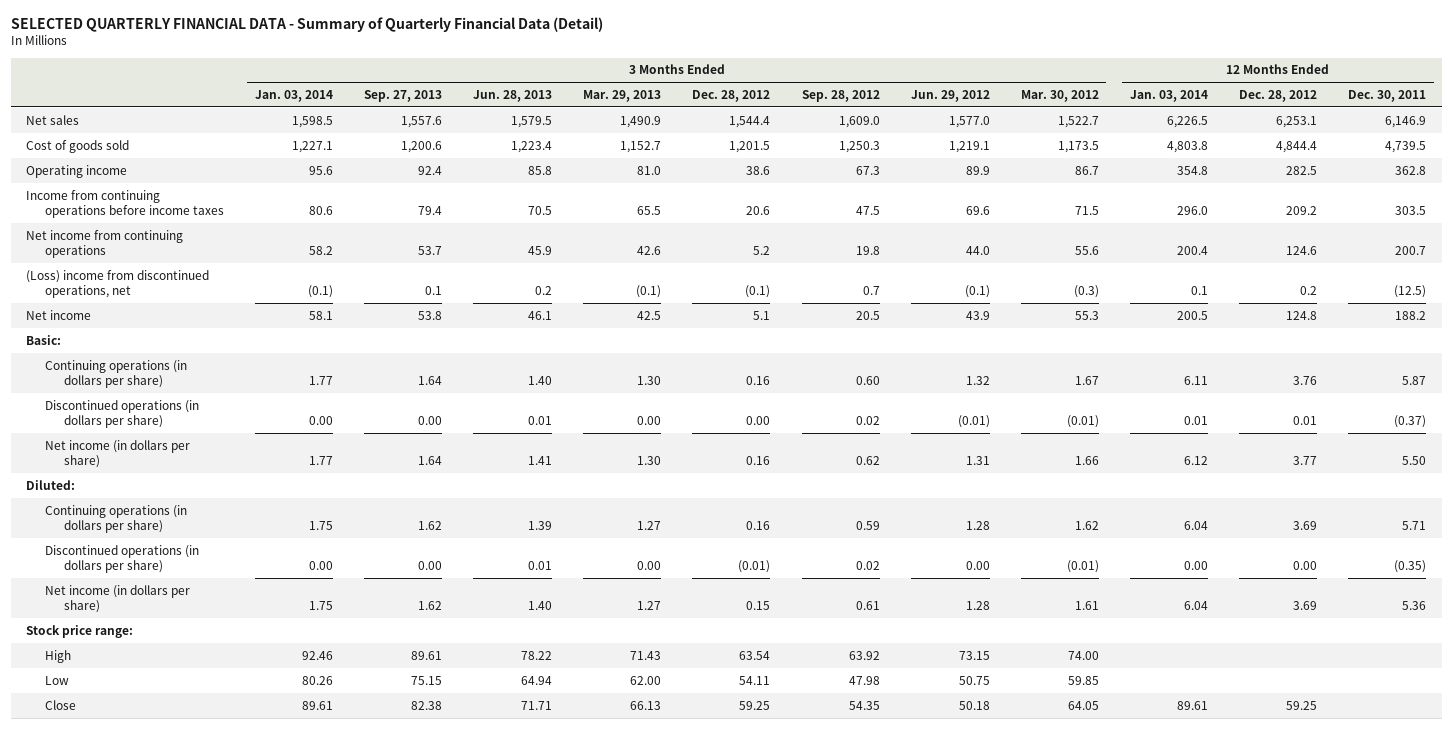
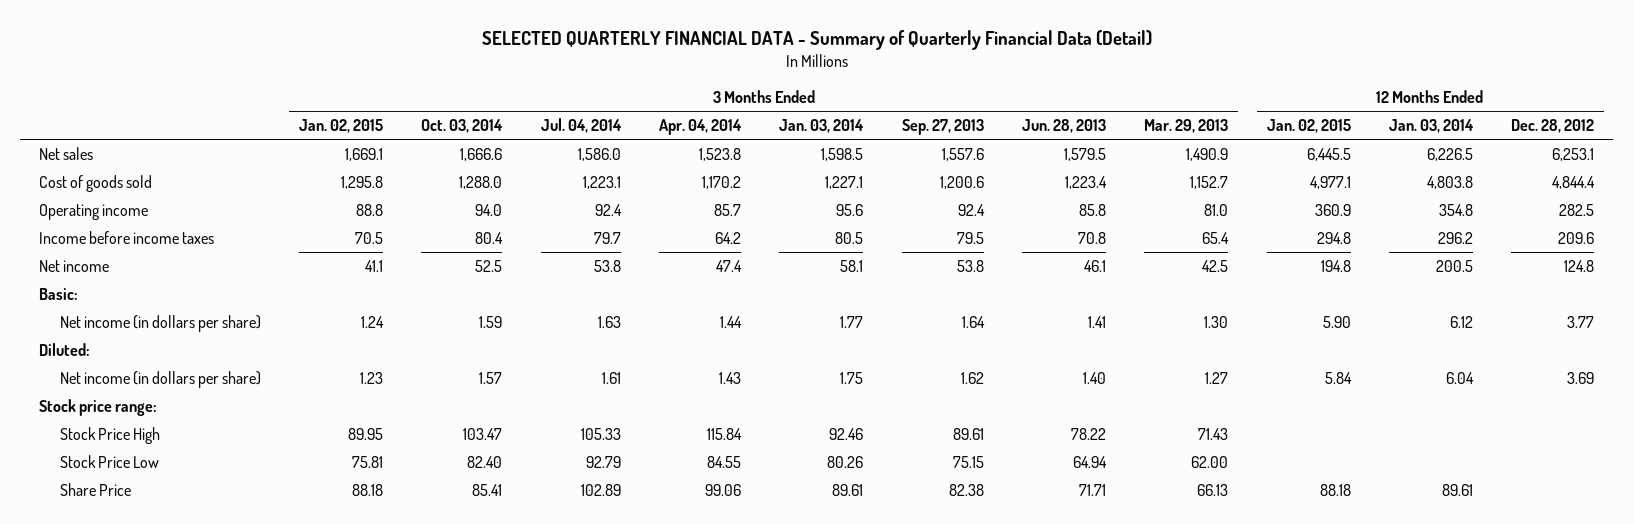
[692,89,771,102] Dec. 28, 2012 -> none
[801,89,880,102] Sep. 28, 2012 -> none
[910,89,990,102] Jun. 29, 2012 -> none
[1020,89,1099,102] Mar. 30, 2012 -> none
[1347,89,1426,102] Dec. 30, 2011 -> none
none -> [299,119,384,134] Jan. 02, 2015
none -> [421,119,504,134] Oct. 03, 2014
none -> [540,118,622,134] Jul. 04, 2014
none -> [658,119,742,136] Apr. 04, 2014
none -> [1266,119,1351,134] Jan. 02, 2015
[26,229,184,259] Net income from continuing operations -> none
[26,269,210,299] (Loss) income from discontinued operations, net -> none
[26,189,224,219] Income from continuing operations before income taxes -> [39,230,215,244] Income before income taxes
[309,206,334,216] 80.6 -> [835,231,864,244] 80.5
[418,206,443,216] 79.4 -> [956,231,984,244] 79.5
[528,206,553,216] 70.5 -> [1077,231,1106,244] 70.8
[637,206,662,216] 65.5 -> [1202,231,1230,244] 65.4
[1176,206,1208,216] 296.0 -> [1437,231,1473,244] 296.2
[1285,206,1317,216] 209.2 -> [1558,231,1595,244] 209.6
[44,359,187,389] Continuing operations (in dollars per share) -> none
[44,399,199,429] Discontinued operations (in dollars per share) -> none
[44,504,187,534] Continuing operations (in dollars per share) -> none
[44,544,199,574] Discontinued operations (in dollars per share) -> none
[44,699,76,710] Close -> none
[44,649,71,663] High -> [59,426,160,444] Stock Price High
[44,675,69,685] Low -> [59,454,159,468] Stock Price Low
none -> [59,482,131,496] Share Price

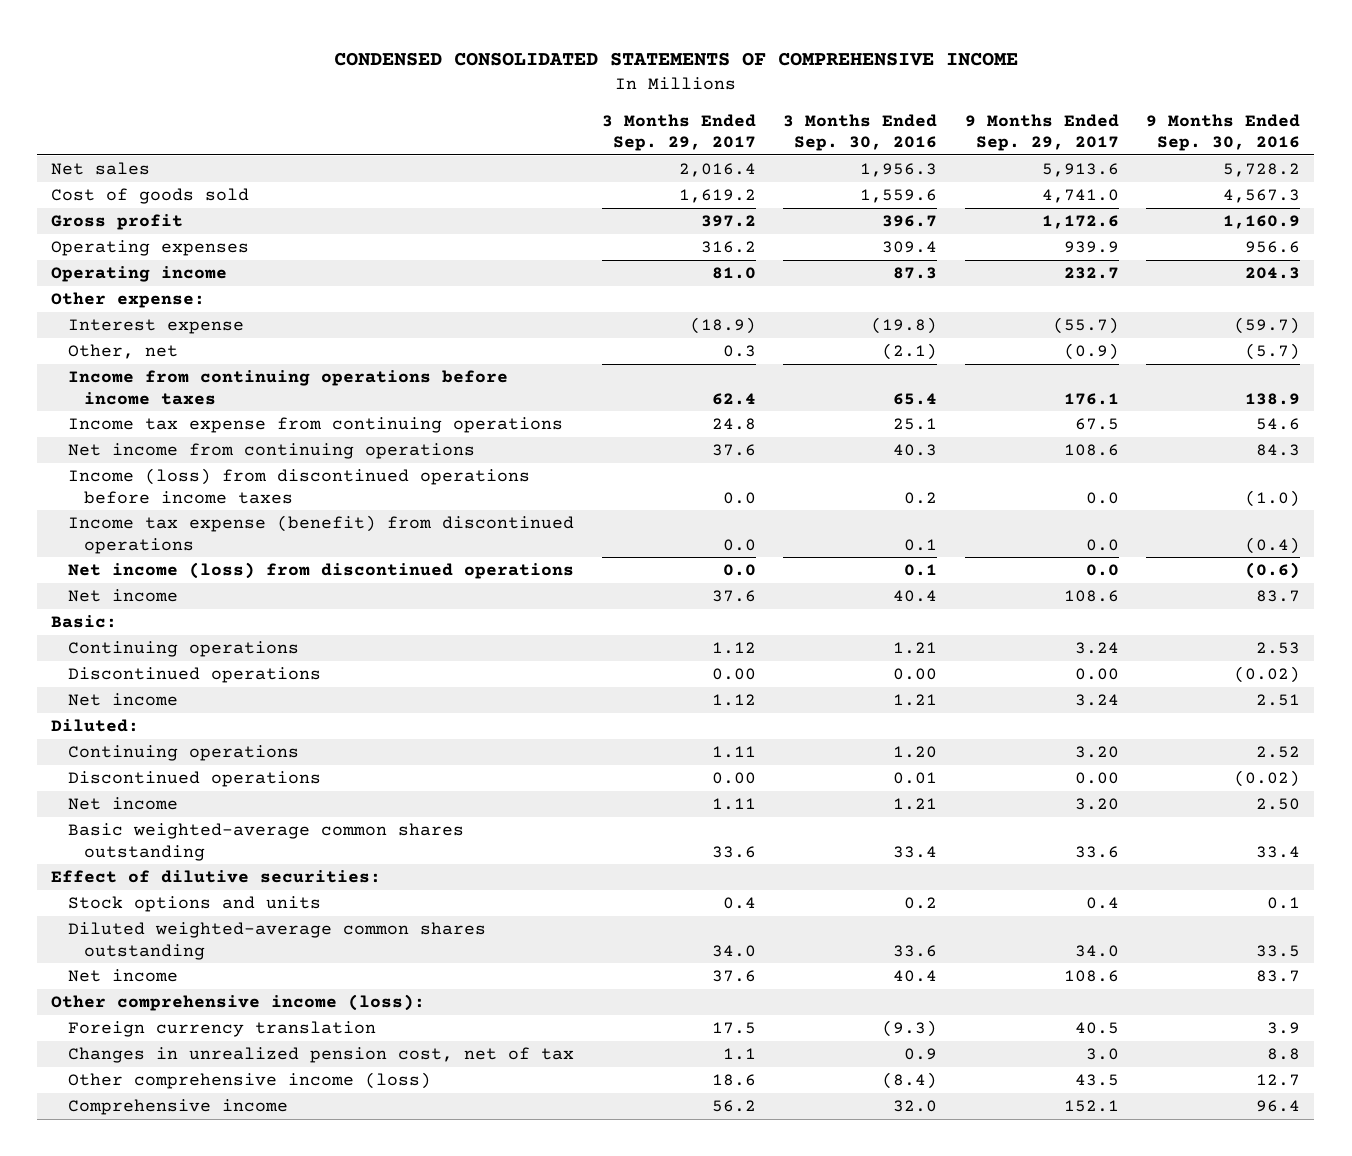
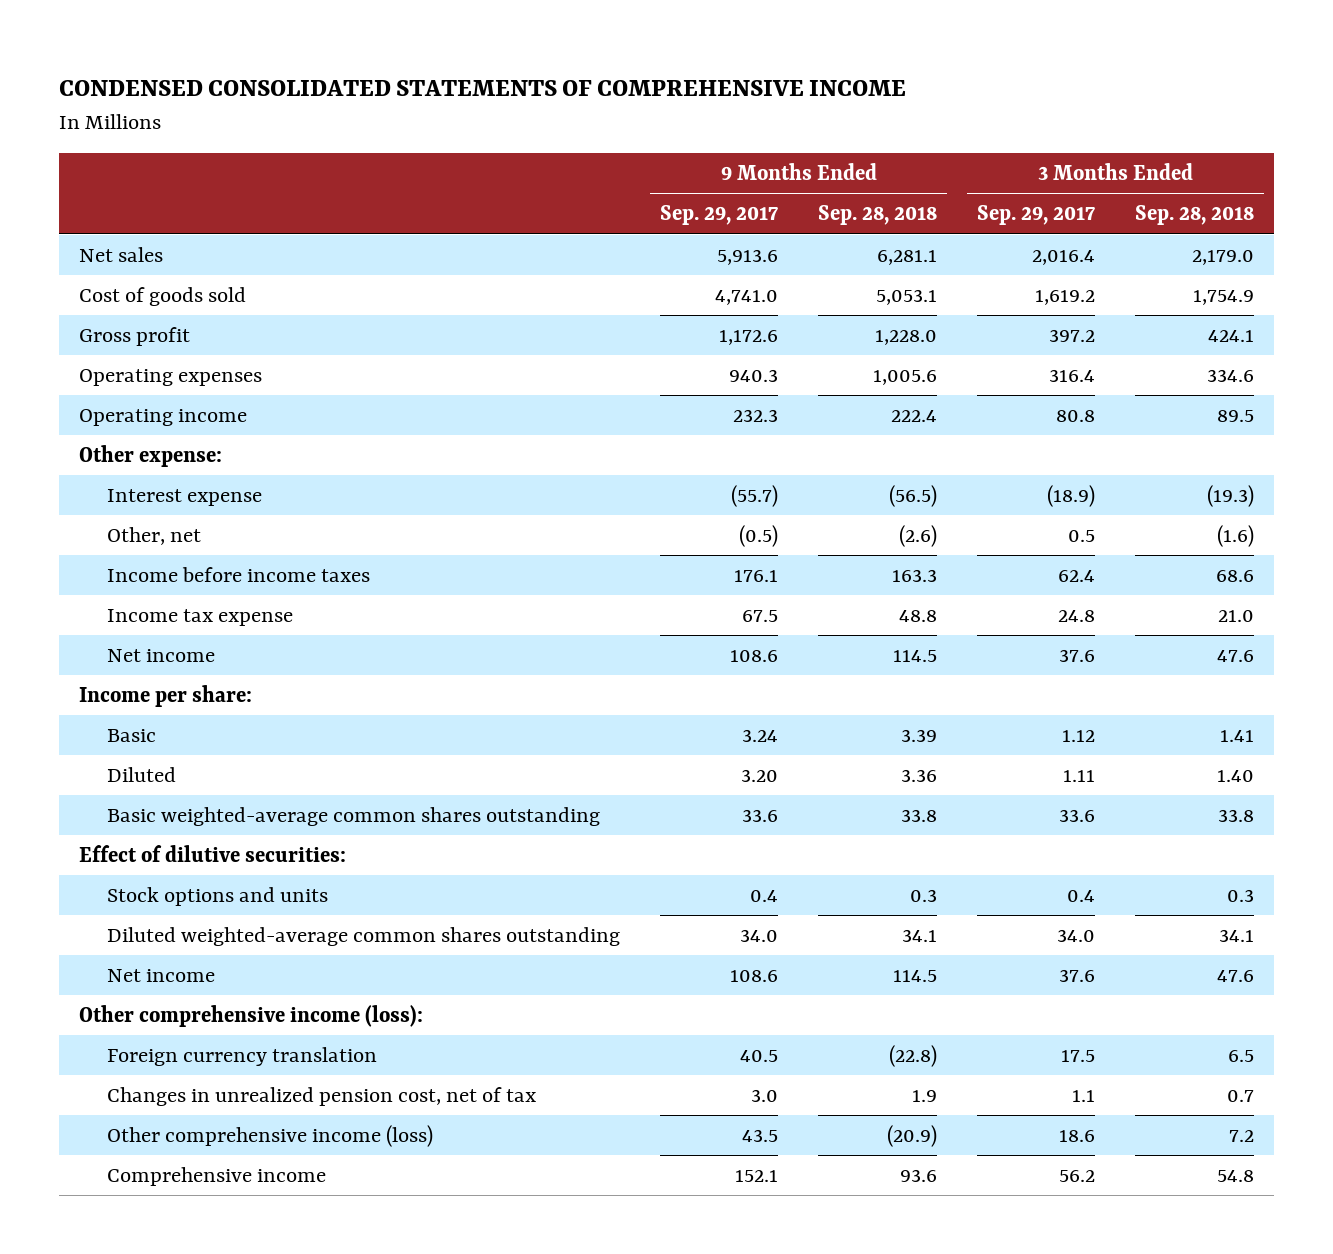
[783,113,938,151] 3 Months Ended Sep. 30, 2016 -> none
[1146,113,1301,151] 9 Months Ended Sep. 30, 2016 -> none
none -> [818,205,938,226] Sep. 28, 2018
none -> [1135,205,1255,226] Sep. 28, 2018
[700,241,756,254] 316.2 -> [1049,368,1096,382] 316.4
[1063,241,1119,254] 939.9 -> [729,368,779,382] 940.3
[711,267,756,280] 81.0 -> [1056,409,1096,422] 80.8
[1063,267,1119,280] 232.7 -> [733,408,779,422] 232.3
[67,443,475,460] Net income from continuing operations -> none
[67,468,530,504] Income (loss) from discontinued operations before income taxes -> none
[67,515,574,554] Income tax expense (benefit) from discontinued operations -> none
[67,562,574,580] Net income (loss) from discontinued operations -> none
[722,345,756,358] 0.3 -> [1068,529,1096,542] 0.5
[1063,343,1119,361] (0.9) -> [739,524,779,547] (0.5)
[67,370,508,405] Income from continuing operations before income taxes -> [106,566,370,582] Income before income taxes
[67,417,563,434] Income tax expense from continuing operations -> [106,608,293,626] Income tax expense
[51,615,118,629] Basic: -> none
[67,641,299,658] Continuing operations -> none
[67,667,321,684] Discontinued operations -> none
[51,719,140,733] Diluted: -> none
[67,745,299,762] Continuing operations -> none
[67,771,321,788] Discontinued operations -> none
none -> [78,684,252,707] Income per share:
[67,693,178,707] Net income -> [106,728,156,742] Basic
[67,797,178,811] Net income -> [106,766,176,782] Diluted

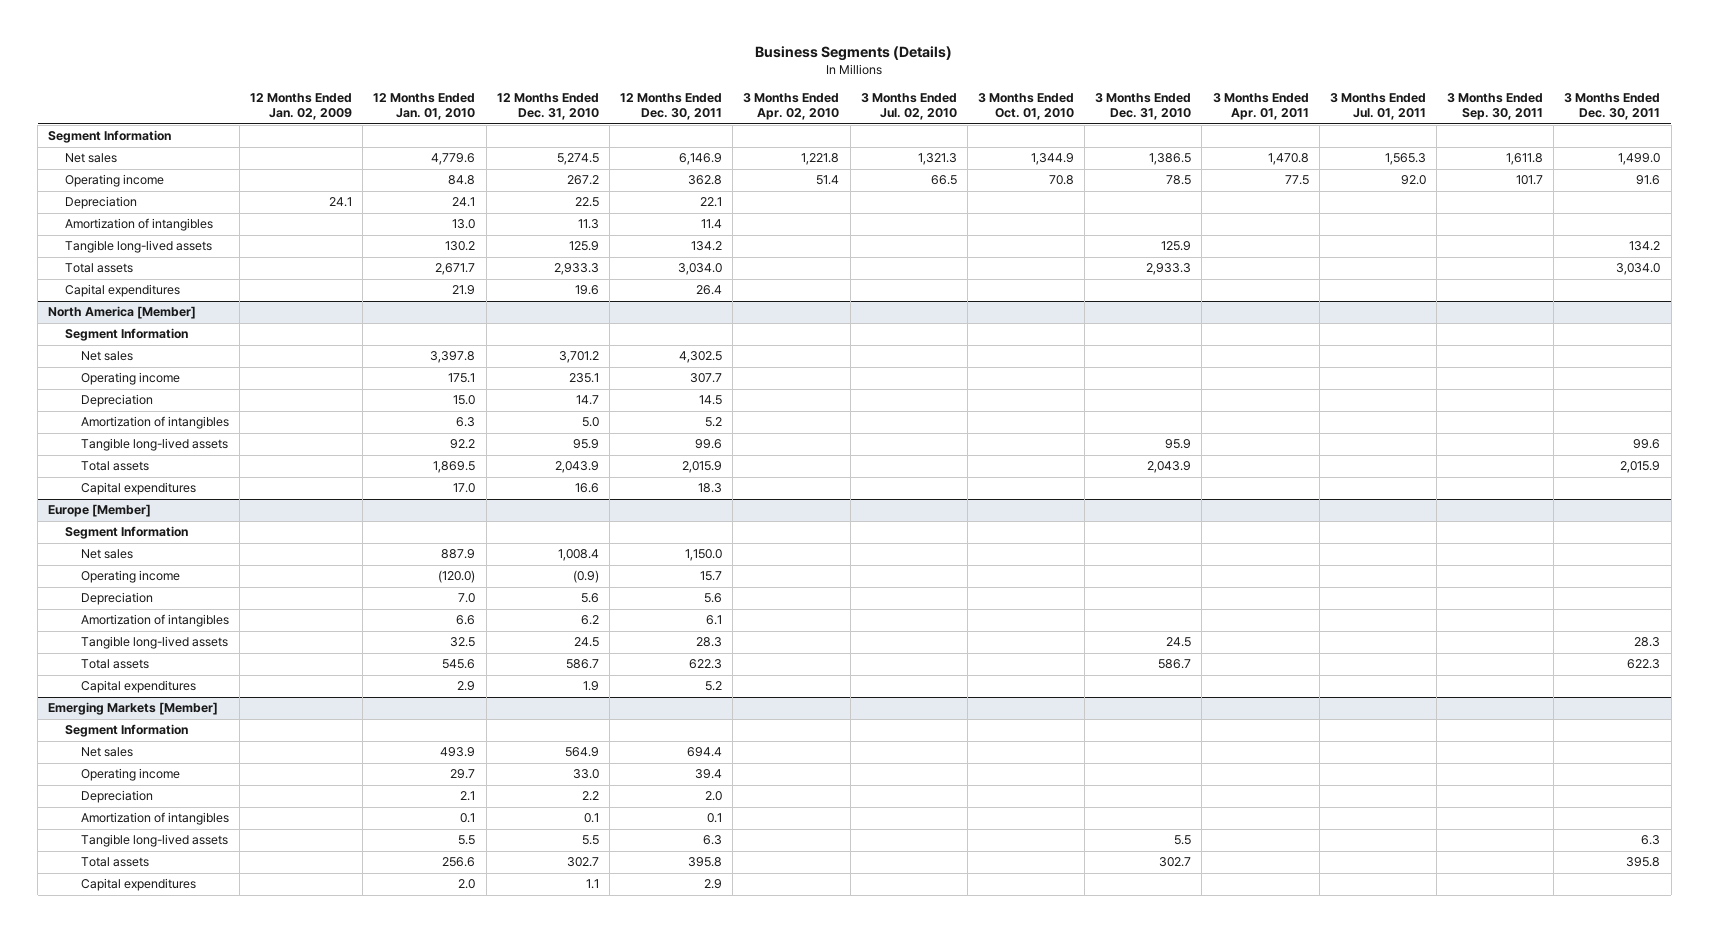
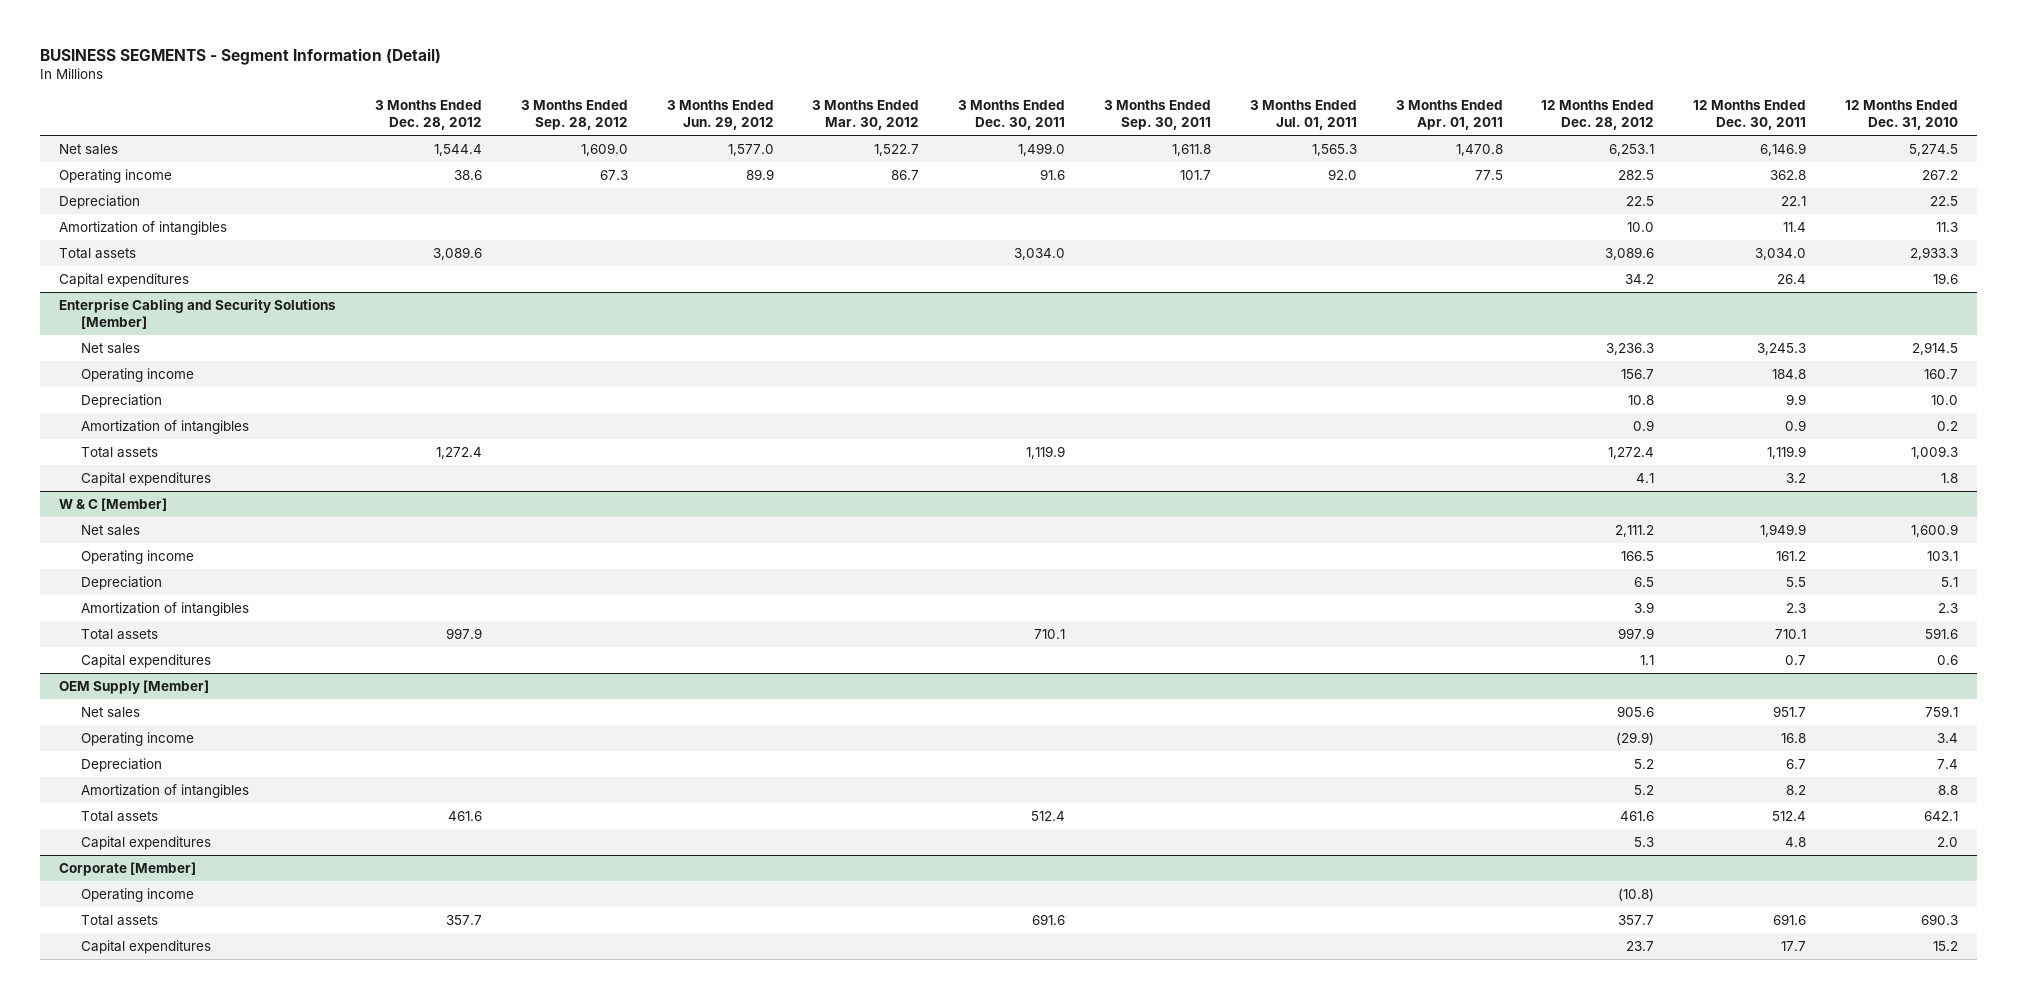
[755,46,953,62] Business Segments (Details) -> [39,47,441,65] BUSINESS SEGMENTS - Segment Information (Detail)
[250,92,353,121] 12 Months Ended Jan. 02, 2009 -> none
[373,92,476,121] 12 Months Ended Jan. 01, 2010 -> none
[743,92,840,121] 3 Months Ended Apr. 02, 2010 -> none
[860,92,957,121] 3 Months Ended Jul. 02, 2010 -> none
[977,92,1074,121] 3 Months Ended Oct. 01, 2010 -> none
[1095,92,1192,121] 3 Months Ended Dec. 31, 2010 -> none
none -> [375,100,483,131] 3 Months Ended Dec. 28, 2012
none -> [520,100,628,131] 3 Months Ended Sep. 28, 2012
none -> [666,100,774,131] 3 Months Ended Jun. 29, 2012
none -> [812,100,920,131] 3 Months Ended Mar. 30, 2012
none -> [1541,100,1655,131] 12 Months Ended Dec. 28, 2012
[48,130,172,144] Segment Information -> none
[64,240,212,254] Tangible long-lived assets -> none
[48,306,197,320] North America [Member] -> none
[64,328,188,342] Segment Information -> none
[80,438,228,452] Tangible long-lived assets -> none
[48,504,152,518] Europe [Member] -> none
[64,526,188,540] Segment Information -> none
[80,636,228,650] Tangible long-lived assets -> none
[48,702,219,716] Emerging Markets [Member] -> none
[64,724,188,738] Segment Information -> none
[80,834,228,848] Tangible long-lived assets -> none
none -> [59,299,337,329] Enterprise Cabling and Security Solutions [Member]
[558,351,599,364] 3,701.2 -> [1911,342,1958,356] 2,914.5
[679,351,723,364] 4,302.5 -> [1757,343,1807,356] 3,245.3
[568,373,599,384] 235.1 -> [1923,369,1958,380] 160.7
[690,373,723,384] 307.7 -> [1772,369,1807,380] 184.8
[575,395,599,406] 14.7 -> [1930,395,1958,406] 10.0
[699,395,723,406] 14.5 -> [1786,394,1807,406] 9.9
[581,417,599,428] 5.0 -> [1936,421,1958,432] 0.2
[705,417,723,428] 5.2 -> [1785,420,1807,432] 0.9
[554,461,599,474] 2,043.9 -> [1910,446,1958,460] 1,009.3
[682,461,723,474] 2,015.9 -> [1767,446,1807,460] 1,119.9
[1620,461,1661,474] 2,015.9 -> [1026,446,1066,460] 1,119.9
[574,483,599,494] 16.6 -> [1940,473,1958,484] 1.8
[698,483,723,494] 18.3 -> [1786,473,1807,484] 3.2
none -> [59,498,168,512] W & C [Member]
[557,549,599,562] 1,008.4 -> [1910,524,1958,538] 1,600.9
[685,549,723,562] 1,150.0 -> [1760,524,1807,538] 1,949.9
[572,570,599,584] (0.9) -> [1926,551,1958,562] 103.1
[700,571,723,582] 15.7 -> [1776,551,1807,562] 161.2
[580,593,599,604] 5.6 -> [1940,577,1958,588] 5.1
[704,593,723,604] 5.6 -> [1786,577,1807,588] 5.5
[580,615,599,626] 6.2 -> [1937,603,1958,614] 2.3
[706,615,723,626] 6.1 -> [1786,603,1807,614] 2.3
[565,659,599,670] 586.7 -> [1924,628,1958,640] 591.6
[689,659,723,670] 622.3 -> [1775,629,1807,640] 710.1
[1627,659,1661,670] 622.3 -> [1034,629,1066,640] 710.1
[582,681,599,692] 1.9 -> [1936,655,1958,666] 0.6
[705,681,723,692] 5.2 -> [1785,655,1807,666] 0.7
none -> [59,680,210,695] OEM Supply [Member]
[564,747,599,758] 564.9 -> [1924,706,1958,718] 759.1
[687,747,723,758] 694.4 -> [1773,706,1807,718] 951.7
[572,769,599,780] 33.0 -> [1936,733,1958,744] 3.4
[695,769,723,780] 39.4 -> [1781,733,1807,744] 16.8
[581,791,599,802] 2.2 -> [1936,759,1958,770] 7.4
[705,791,723,802] 2.0 -> [1786,759,1807,770] 6.7
[583,813,599,824] 0.1 -> [1937,785,1958,796] 8.8
[707,813,723,824] 0.1 -> [1786,785,1807,796] 8.2
[566,857,599,868] 302.7 -> [1923,811,1958,822] 642.1
[688,857,723,868] 395.8 -> [1772,811,1807,822] 512.4
[1626,857,1661,868] 395.8 -> [1031,811,1066,822] 512.4
[585,879,599,890] 1.1 -> [1936,837,1958,848] 2.0
[704,879,723,890] 2.9 -> [1785,837,1807,848] 4.8
none -> [59,862,197,877] Corporate [Member]
none -> [80,888,194,903] Operating income
none -> [80,915,158,927] Total assets
none -> [80,940,211,955] Capital expenditures

